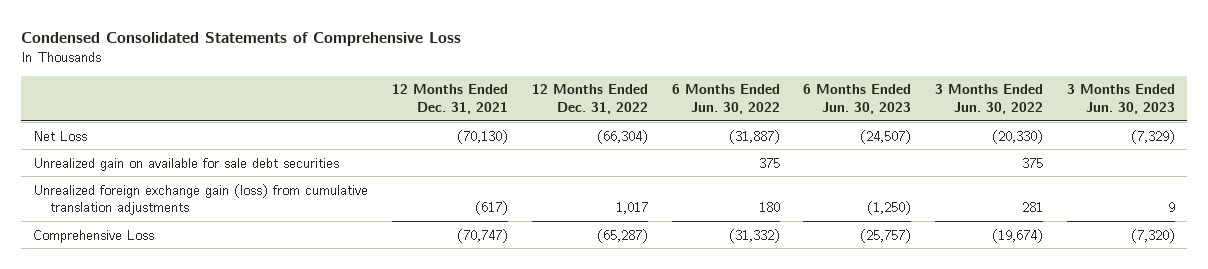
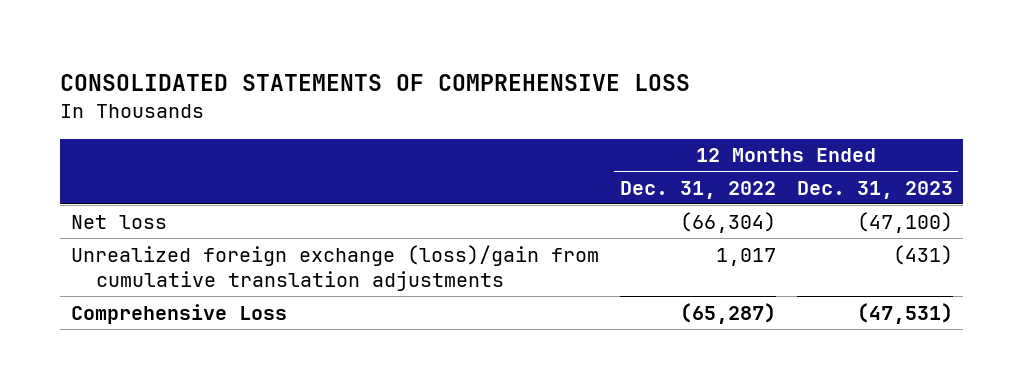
[21,31,462,46] Condensed Consolidated Statements of Comprehensive Loss -> [60,74,691,92] CONSOLIDATED STATEMENTS OF COMPREHENSIVE LOSS
[391,84,508,114] 12 Months Ended Dec. 31, 2021 -> none
[671,84,780,114] 6 Months Ended Jun. 30, 2022 -> none
[803,84,912,114] 6 Months Ended Jun. 30, 2023 -> none
[935,84,1044,114] 3 Months Ended Jun. 30, 2022 -> none
[1067,84,1176,114] 3 Months Ended Jun. 30, 2023 -> none
none -> [796,180,953,199] Dec. 31, 2023
[32,157,339,171] Unrealized gain on available for sale debt securities -> none
[32,130,87,141] Net Loss -> [70,214,167,229] Net loss
[32,183,368,216] Unrealized foreign exchange gain (loss) from cumulative translation adjustments -> [70,244,599,292] Unrealized foreign exchange (loss)/gain from cumulative translation adjustments

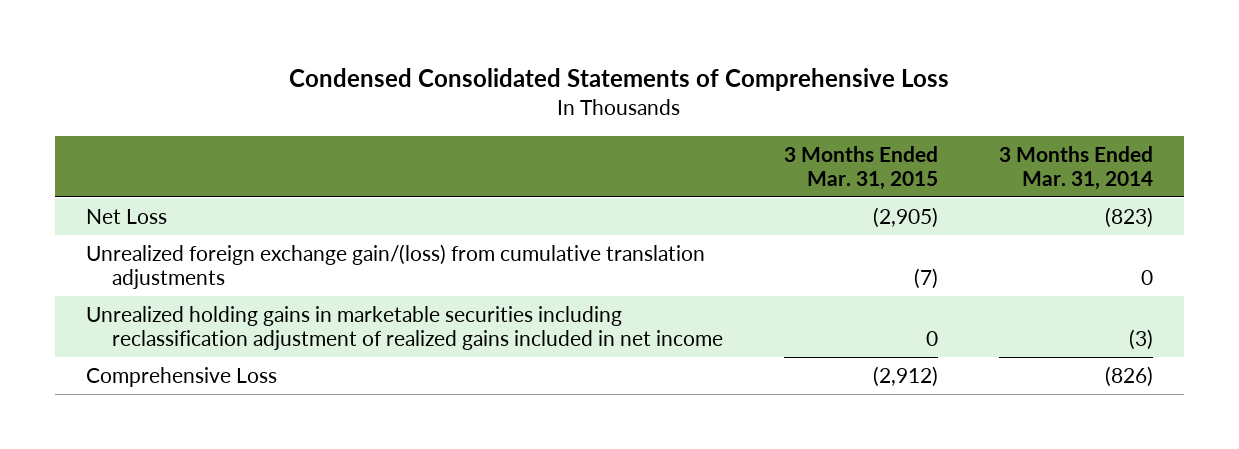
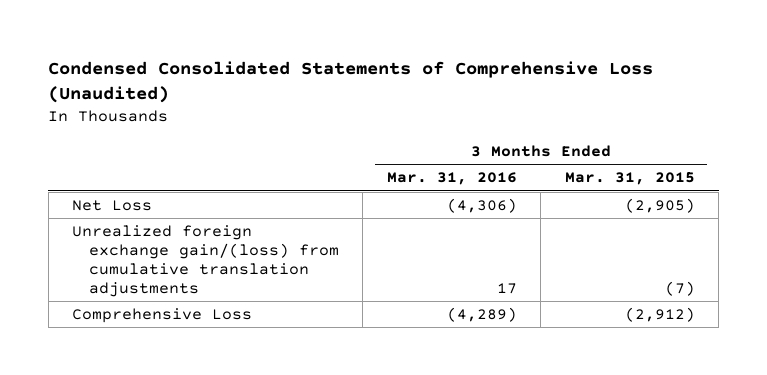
[289,68,950,92] Condensed Consolidated Statements of Comprehensive Loss -> [48,60,654,104] Condensed Consolidated Statements of Comprehensive Loss (Unaudited)
[999,145,1154,190] 3 Months Ended Mar. 31, 2014 -> none
none -> [386,172,517,186] Mar. 31, 2016
[85,305,724,351] Unrealized holding gains in marketable securities including reclassification adjustment of realized gains included in net income -> none

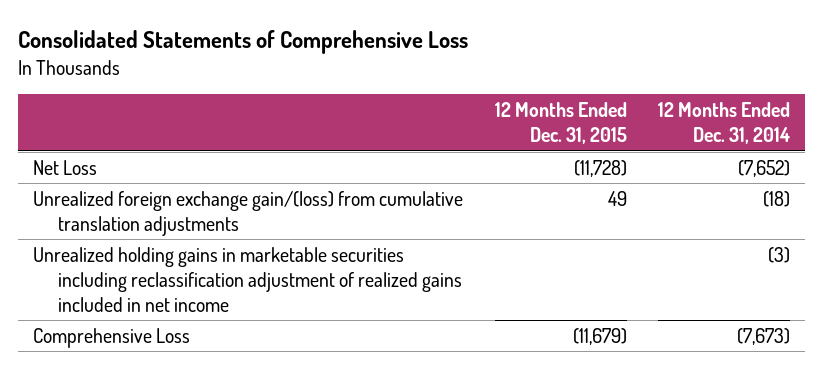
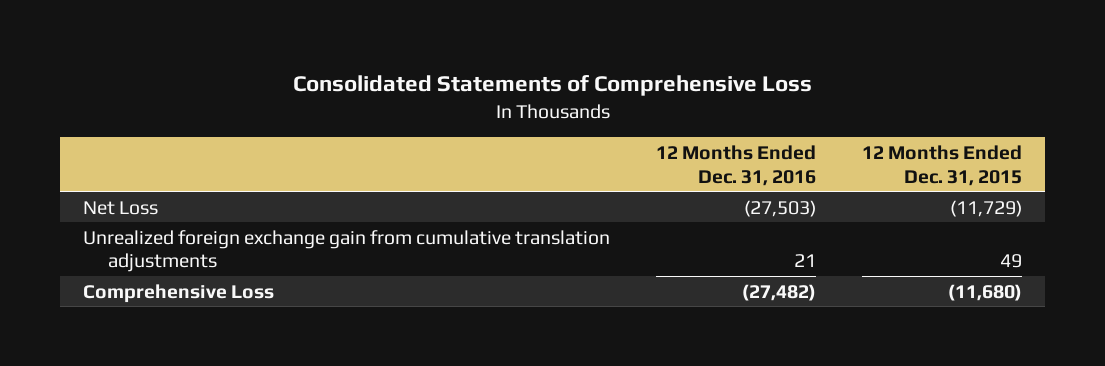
[657,102,790,145] 12 Months Ended Dec. 31, 2014 -> none
none -> [656,144,817,186] 12 Months Ended Dec. 31, 2016
[33,246,463,312] Unrealized holding gains in marketable securities including reclassification adjustment of realized gains included in net income -> none
[573,159,627,177] (11,728) -> [949,199,1022,217] (11,729)
[33,190,464,236] Unrealized foreign exchange gain/(loss) from cumulative translation adjustments -> [83,229,611,273] Unrealized foreign exchange gain from cumulative translation adjustments
[572,327,627,345] (11,679) -> [947,283,1022,301] (11,680)

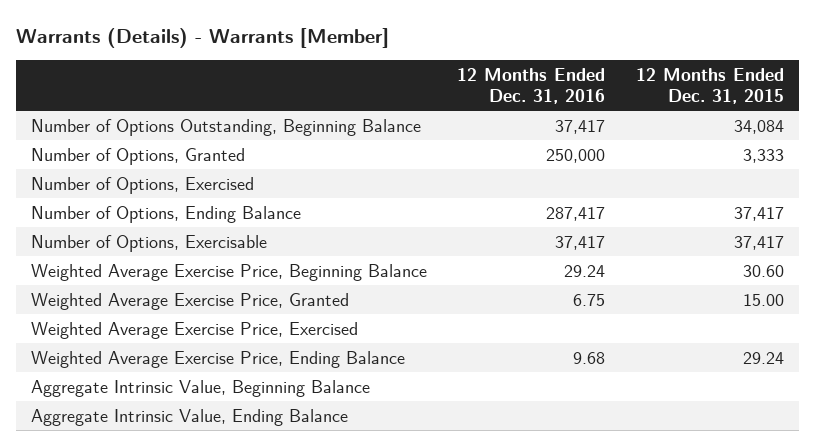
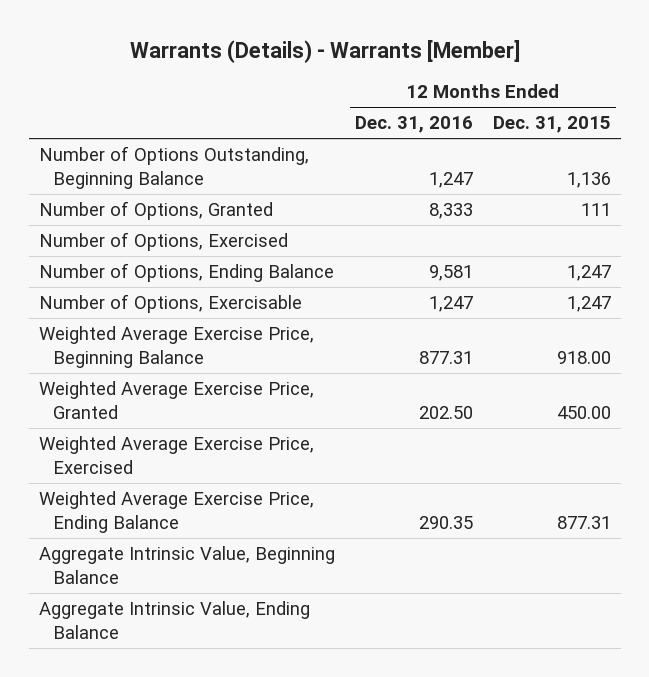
[555,119,606,134] 37,417 -> [428,171,473,188] 1,247
[733,119,784,134] 34,084 -> [566,171,611,188] 1,136
[546,148,606,163] 250,000 -> [428,203,473,220] 8,333
[742,148,784,163] 3,333 -> [580,203,611,217] 111
[546,206,606,221] 287,417 -> [428,265,473,282] 9,581
[733,206,784,221] 37,417 -> [566,265,611,282] 1,247
[555,235,606,250] 37,417 -> [428,296,473,313] 1,247
[733,235,784,250] 37,417 -> [566,296,611,313] 1,247
[564,264,606,277] 29.24 -> [418,350,473,364] 877.31
[742,264,784,277] 30.60 -> [556,350,611,364] 918.00
[573,293,606,306] 6.75 -> [418,405,473,419] 202.50
[742,293,784,306] 15.00 -> [556,405,611,419] 450.00
[573,351,606,364] 9.68 -> [418,515,473,529] 290.35
[742,351,784,364] 29.24 -> [556,515,611,529] 877.31

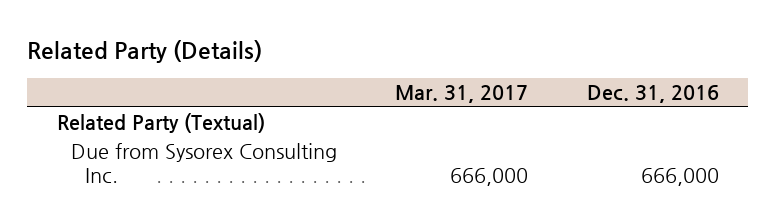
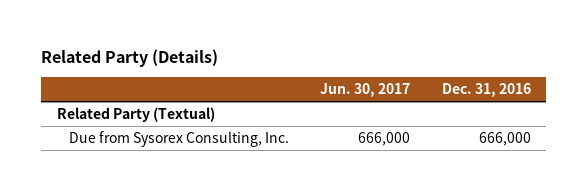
[395,85,529,104] Mar. 31, 2017 -> none
none -> [320,83,411,98] Jun. 30, 2017
[70,143,337,184] Due from Sysorex Consulting Inc. -> [69,131,290,148] Due from Sysorex Consulting, Inc.

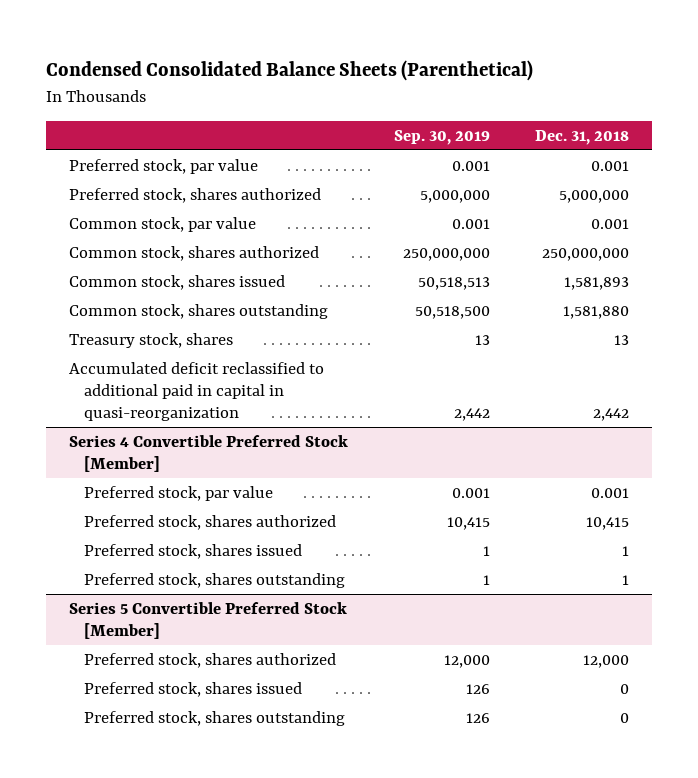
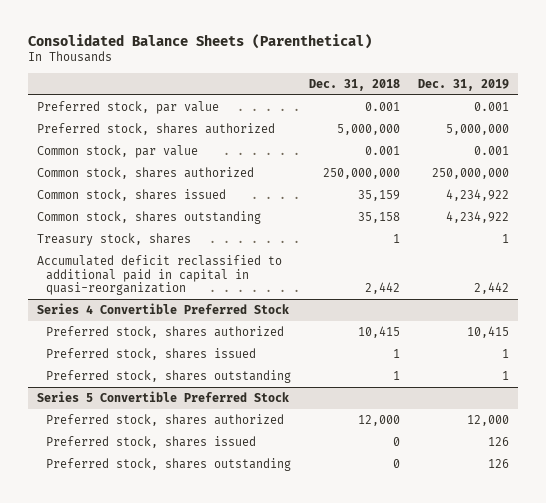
[45,59,533,81] Condensed Consolidated Balance Sheets (Parenthetical) -> [27,33,372,49] Consolidated Balance Sheets (Parenthetical)
[393,129,490,145] Sep. 30, 2019 -> none
none -> [417,78,509,91] Dec. 31, 2019
[564,277,630,291] 1,581,893 -> [357,189,400,201] 35,159
[563,306,630,320] 1,581,880 -> [357,211,400,223] 35,158
[614,335,630,346] 13 -> [392,233,400,243] 1
[84,486,274,502] Preferred stock, par value -> none
[68,435,348,473] Series 4 Convertible Preferred Stock [Member] -> [36,302,289,314] Series 4 Convertible Preferred Stock
[68,602,347,640] Series 5 Convertible Preferred Stock [Member] -> [36,390,289,402] Series 5 Convertible Preferred Stock

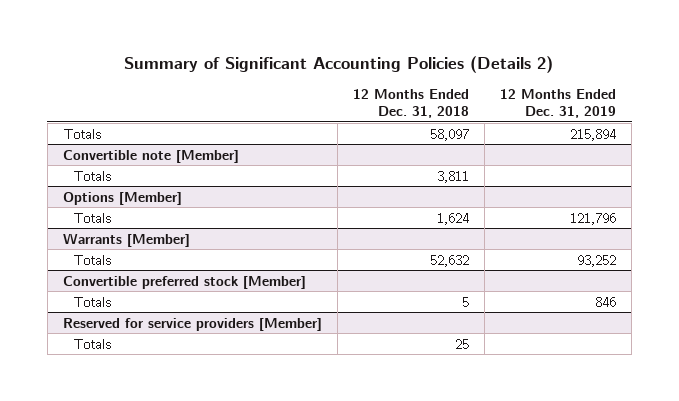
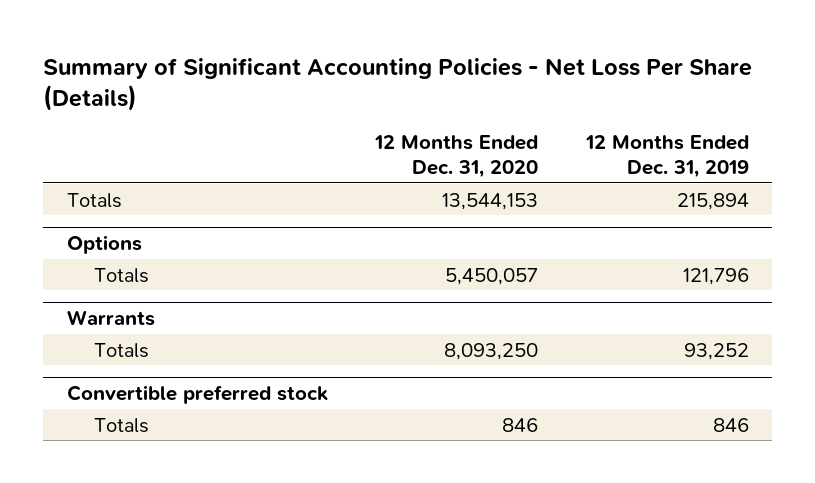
[124,56,554,74] Summary of Significant Accounting Policies (Details 2) -> [42,57,752,112] Summary of Significant Accounting Policies - Net Loss Per Share (Details)
[352,88,469,119] 12 Months Ended Dec. 31, 2018 -> none
none -> [374,135,539,179] 12 Months Ended Dec. 31, 2020
[62,149,239,163] Convertible note [Member] -> none
[72,170,111,181] Totals -> none
[62,191,182,205] Options [Member] -> [66,235,142,255] Options
[62,232,190,247] Warrants [Member] -> [66,310,155,327] Warrants
[62,275,306,289] Convertible preferred stock [Member] -> [66,385,328,405] Convertible preferred stock
[62,317,322,331] Reserved for service providers [Member] -> none
[72,338,111,349] Totals -> none

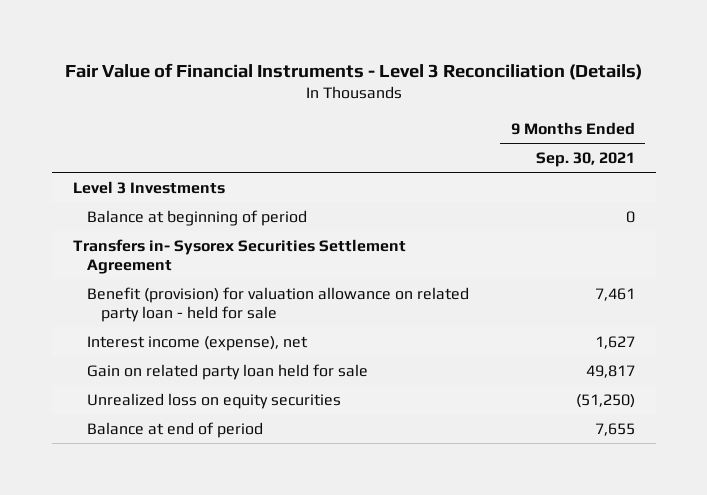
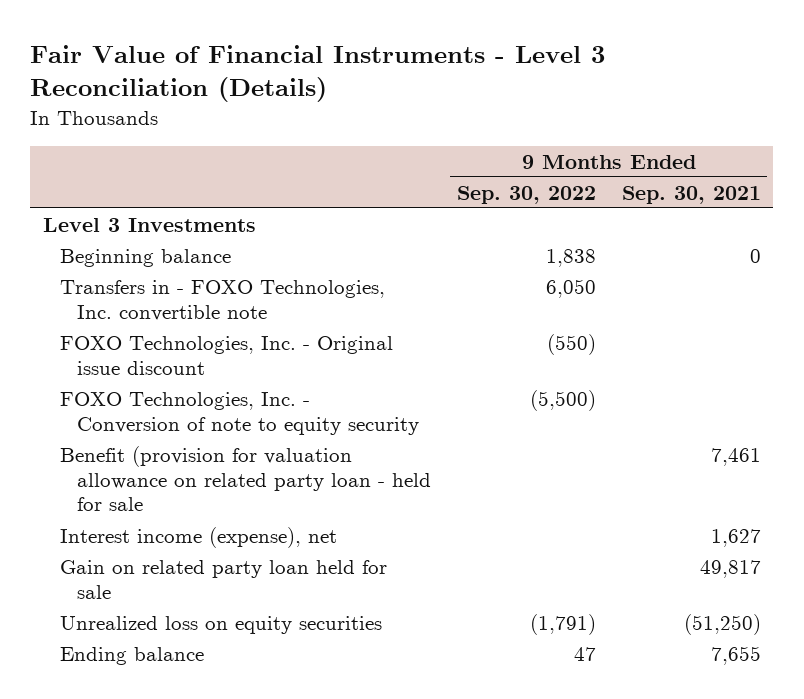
none -> [456,185,596,204] Sep. 30, 2022
[72,238,406,275] Transfers in- Sysorex Securities Settlement Agreement -> none
[86,209,307,226] Balance at beginning of period -> [60,248,232,267] Beginning balance
none -> [60,279,386,321] Transfers in - FOXO Technologies, Inc. convertible note
none -> [60,335,394,375] FOXO Technologies, Inc. - Original issue discount
none -> [60,391,419,435] FOXO Technologies, Inc. - Conversion of note to equity security
[86,286,469,323] Benefit (provision) for valuation allowance on related party loan - held for sale -> [60,445,431,512] Benefit (provision for valuation allowance on related party loan - held for sale
[86,421,263,438] Balance at end of period -> [60,646,205,665] Ending balance

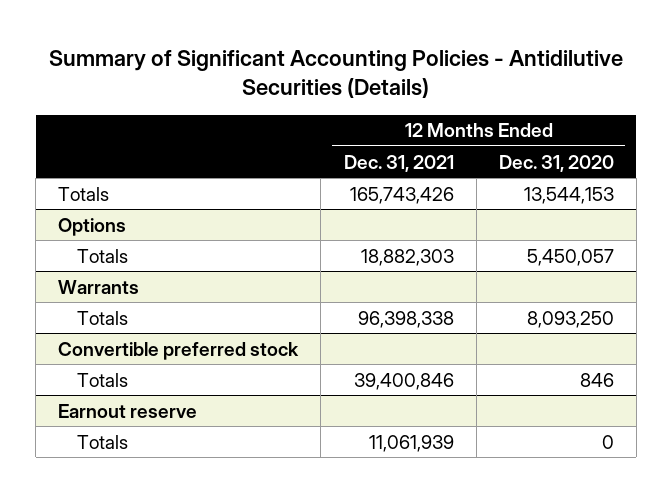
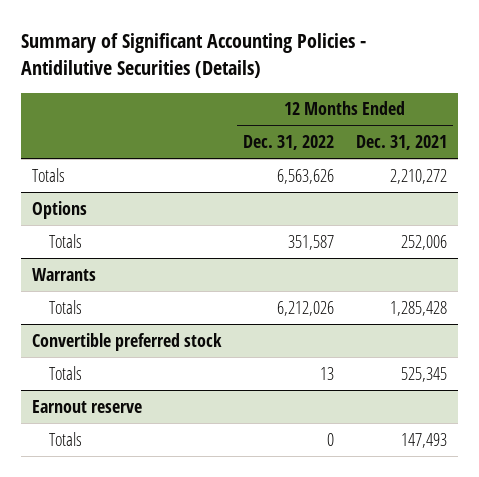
[498,154,614,172] Dec. 31, 2020 -> none
none -> [242,135,334,151] Dec. 31, 2022
[349,186,454,204] 165,743,426 -> [390,168,448,184] 2,210,272
[360,248,454,266] 18,882,303 -> [401,234,448,250] 252,006
[357,310,454,328] 96,398,338 -> [390,300,448,316] 1,285,428
[353,372,454,390] 39,400,846 -> [401,366,448,382] 525,345
[368,434,454,452] 11,061,939 -> [401,432,448,448] 147,493

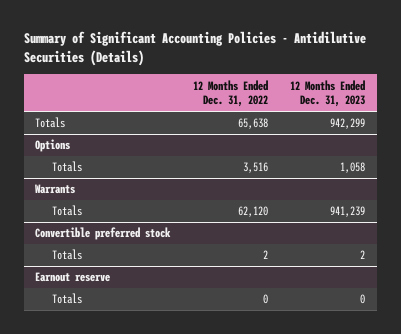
[356,135,448,151] Dec. 31, 2021 -> none
none -> [290,79,366,108] 12 Months Ended Dec. 31, 2023
[276,168,334,184] 6,563,626 -> [237,118,268,130] 65,638
[287,234,334,250] 351,587 -> [242,162,268,174] 3,516
[276,300,334,316] 6,212,026 -> [237,206,268,218] 62,120
[319,366,334,380] 13 -> [262,250,268,260] 2

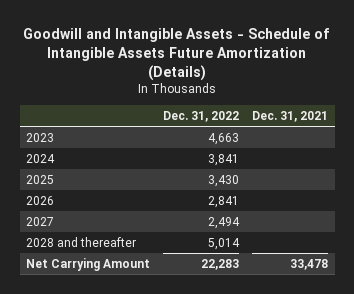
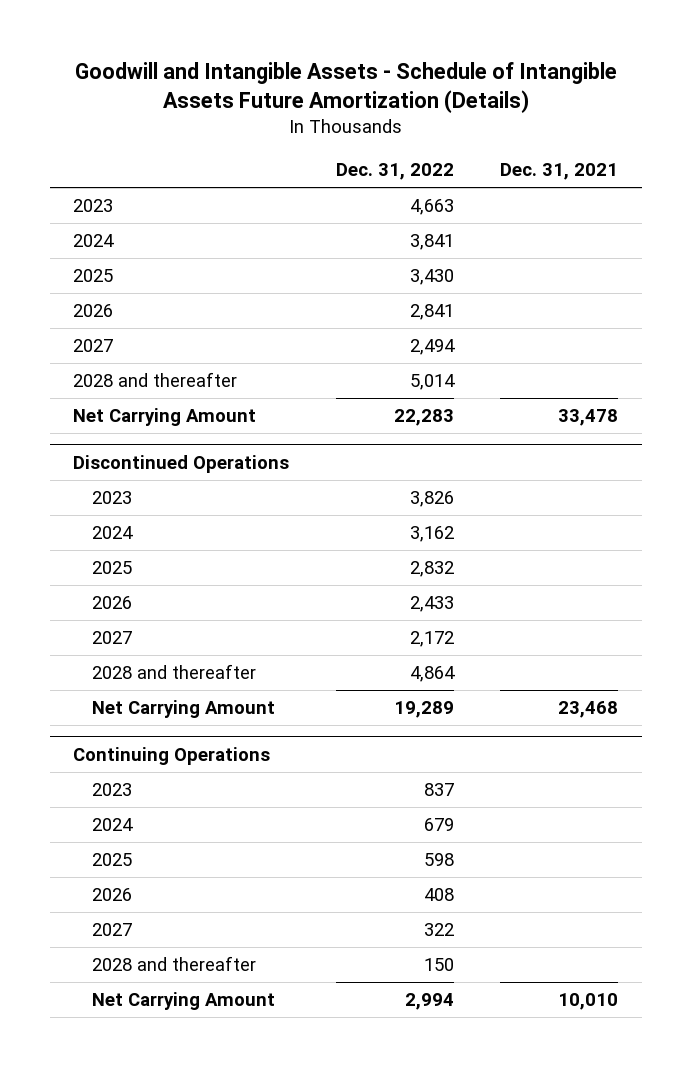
none -> [73,454,290,473] Discontinued Operations
none -> [91,491,132,505] 2023
none -> [91,526,133,540] 2024
none -> [91,561,132,575] 2025
none -> [91,596,132,610] 2026
none -> [91,631,132,645] 2027
none -> [91,664,256,680] 2028 and thereafter
none -> [91,700,275,719] Net Carrying Amount
none -> [73,746,271,765] Continuing Operations
none -> [91,783,132,797] 2023
none -> [91,818,133,832] 2024
none -> [91,853,132,867] 2025
none -> [91,888,132,902] 2026
none -> [91,923,132,937] 2027
none -> [91,956,256,972] 2028 and thereafter
none -> [91,992,275,1011] Net Carrying Amount

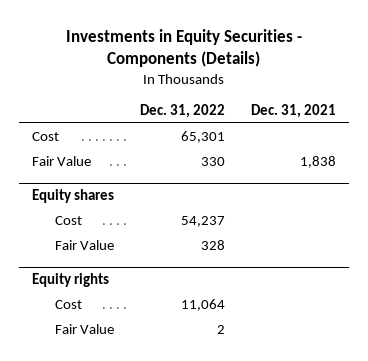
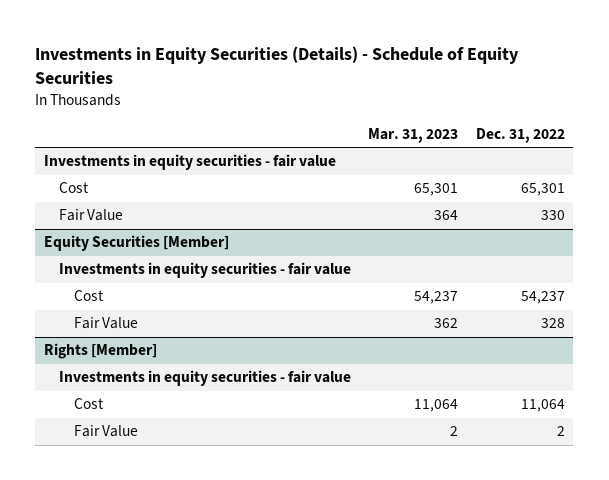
[65,28,302,68] Investments in Equity Securities - Components (Details) -> [35,45,520,84] Investments in Equity Securities (Details) - Schedule of Equity Securities
[250,104,336,119] Dec. 31, 2021 -> none
none -> [368,128,459,144] Mar. 31, 2023
none -> [44,154,337,171] Investments in equity securities - fair value
[32,189,115,204] Equity shares -> [44,235,230,252] Equity Securities [Member]
none -> [59,262,352,279] Investments in equity securities - fair value
[32,273,110,288] Equity rights -> [44,343,158,360] Rights [Member]
none -> [59,370,352,387] Investments in equity securities - fair value

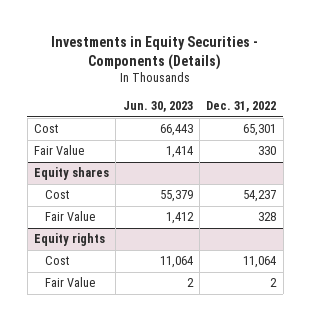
[35,45,520,84] Investments in Equity Securities (Details) - Schedule of Equity Securities -> [51,35,259,70] Investments in Equity Securities - Components (Details)
[368,128,459,144] Mar. 31, 2023 -> none
none -> [122,101,193,113] Jun. 30, 2023
[44,154,337,171] Investments in equity securities - fair value -> none
[59,262,352,279] Investments in equity securities - fair value -> none
[44,235,230,252] Equity Securities [Member] -> [34,167,110,181] Equity shares
[59,370,352,387] Investments in equity securities - fair value -> none
[44,343,158,360] Rights [Member] -> [34,233,106,247] Equity rights

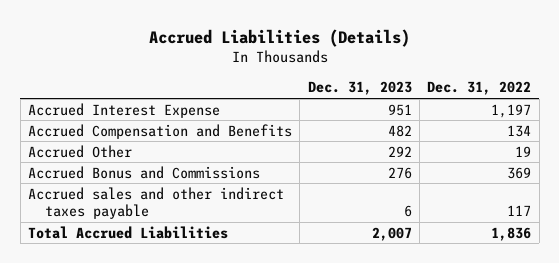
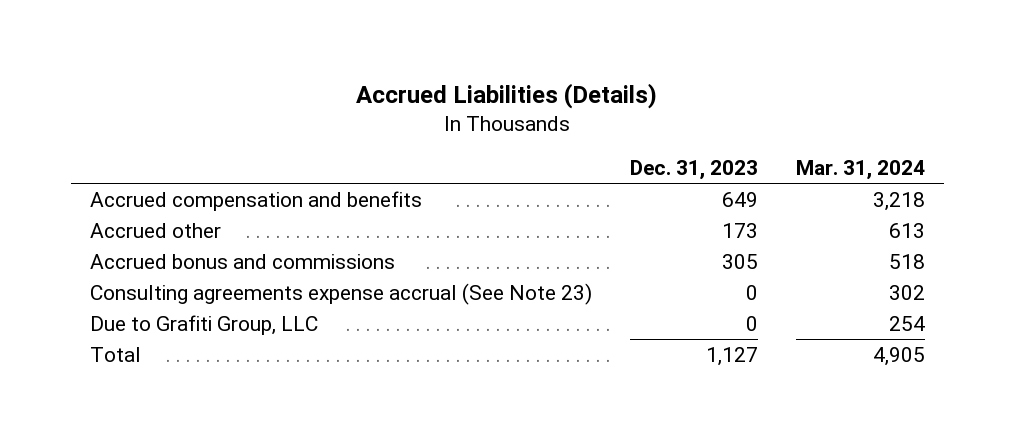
[427,81,532,96] Dec. 31, 2022 -> none
none -> [795,160,925,181] Mar. 31, 2024
[27,102,220,118] Accrued Interest Expense -> none
[27,186,284,219] Accrued sales and other indirect taxes payable -> none
[27,123,292,139] Accrued Compensation and Benefits -> [89,191,422,212] Accrued compensation and benefits
[387,124,412,137] 482 -> [721,192,758,208] 649
[27,144,132,158] Accrued Other -> [89,223,221,239] Accrued other
[387,145,412,157] 292 -> [721,223,758,239] 173
[27,165,260,179] Accrued Bonus and Commissions -> [89,254,395,270] Accrued bonus and commissions
[387,166,412,179] 276 -> [721,254,758,270] 305
none -> [89,283,592,306] Consulting agreements expense accrual (See Note 23)
none -> [89,315,318,336] Due to Grafiti Group, LLC
[27,225,228,239] Total Accrued Liabilities -> [89,347,141,363] Total
[371,226,412,241] 2,007 -> [705,347,758,367] 1,127

